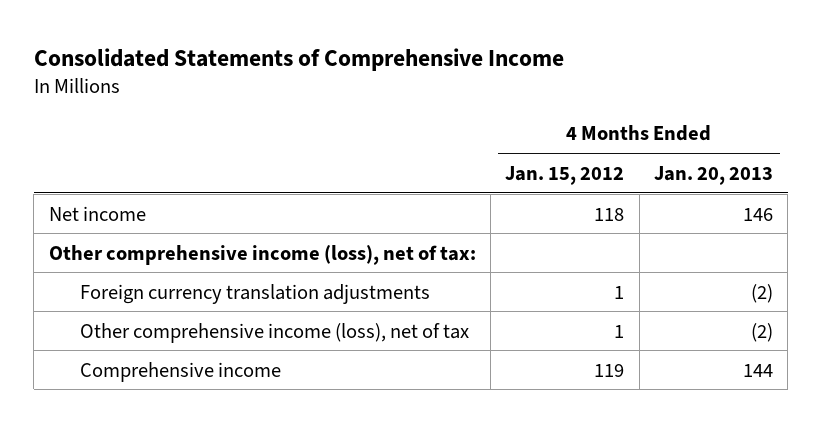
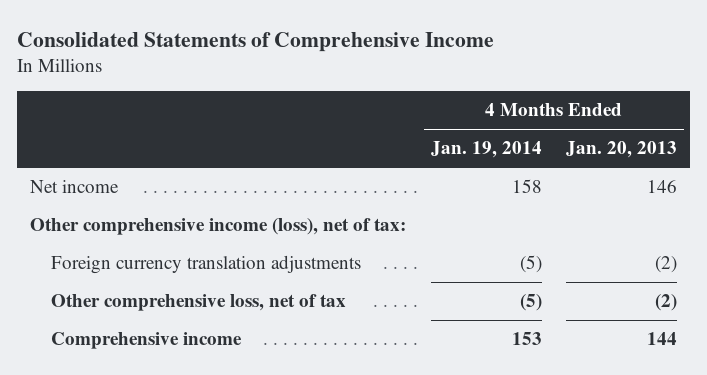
[505,165,625,185] Jan. 15, 2012 -> none
none -> [430,141,542,159] Jan. 19, 2014
[79,322,469,343] Other comprehensive income (loss), net of tax -> [51,294,347,312] Other comprehensive loss, net of tax

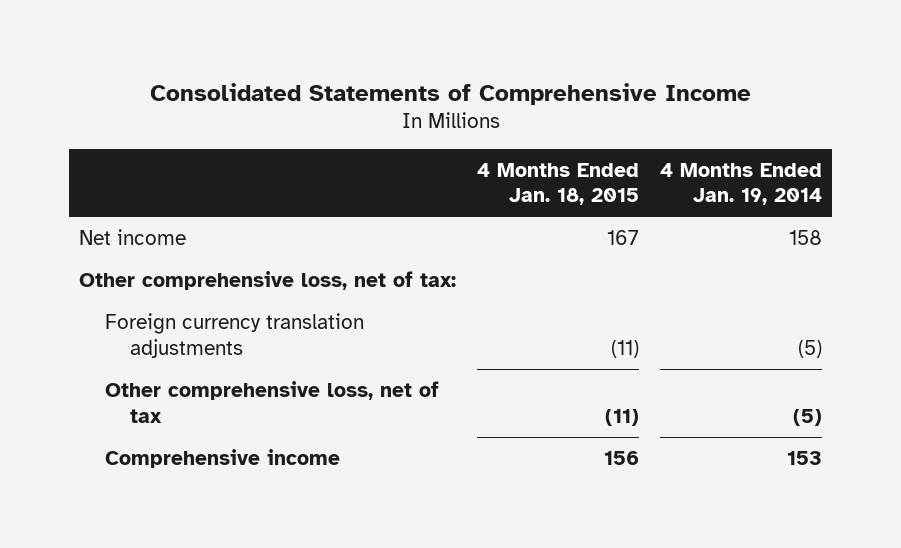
[566,141,678,159] Jan. 20, 2013 -> none
none -> [477,162,640,206] 4 Months Ended Jan. 18, 2015
[29,218,406,236] Other comprehensive income (loss), net of tax: -> [79,270,457,290] Other comprehensive loss, net of tax:

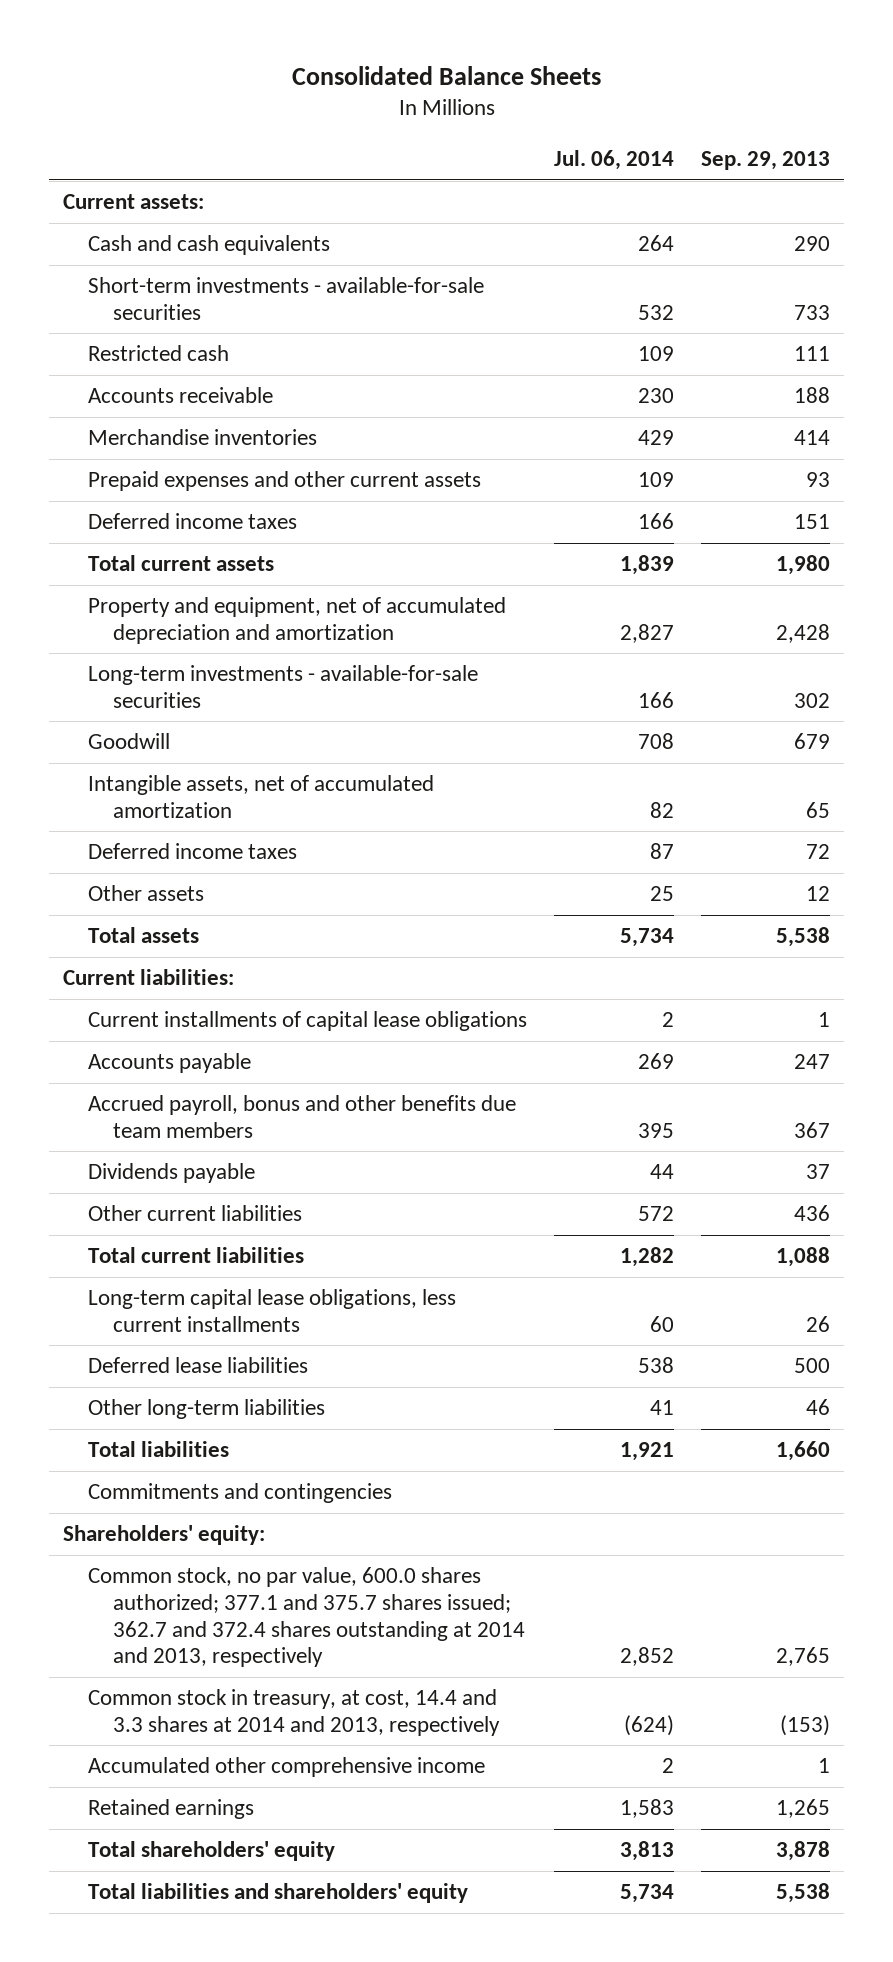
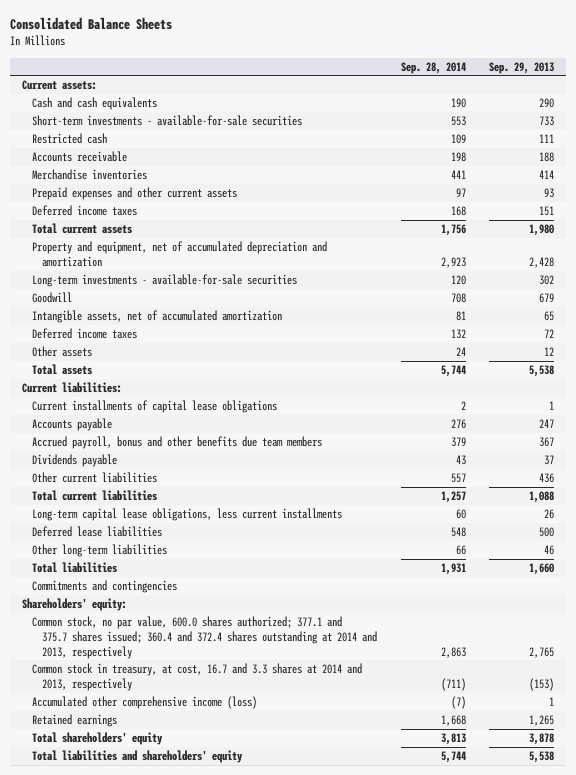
[554,150,675,171] Jul. 06, 2014 -> none
none -> [400,61,466,74] Sep. 28, 2014
[87,1567,525,1668] Common stock, no par value, 600.0 shares authorized; 377.1 and 375.7 shares issued; 362.7 and 372.4 shares outstanding at 2014 and 2013, respectively -> [31,616,378,659] Common stock, no par value, 600.0 shares authorized; 377.1 and 375.7 shares issued; 360.4 and 372.4 shares outstanding at 2014 and 2013, respectively
[87,1689,500,1736] Common stock in treasury, at cost, 14.4 and 3.3 shares at 2014 and 2013, respectively -> [31,663,362,691] Common stock in treasury, at cost, 16.7 and 3.3 shares at 2014 and 2013, respectively
[87,1757,485,1778] Accumulated other comprehensive income -> [31,696,257,710] Accumulated other comprehensive income (loss)

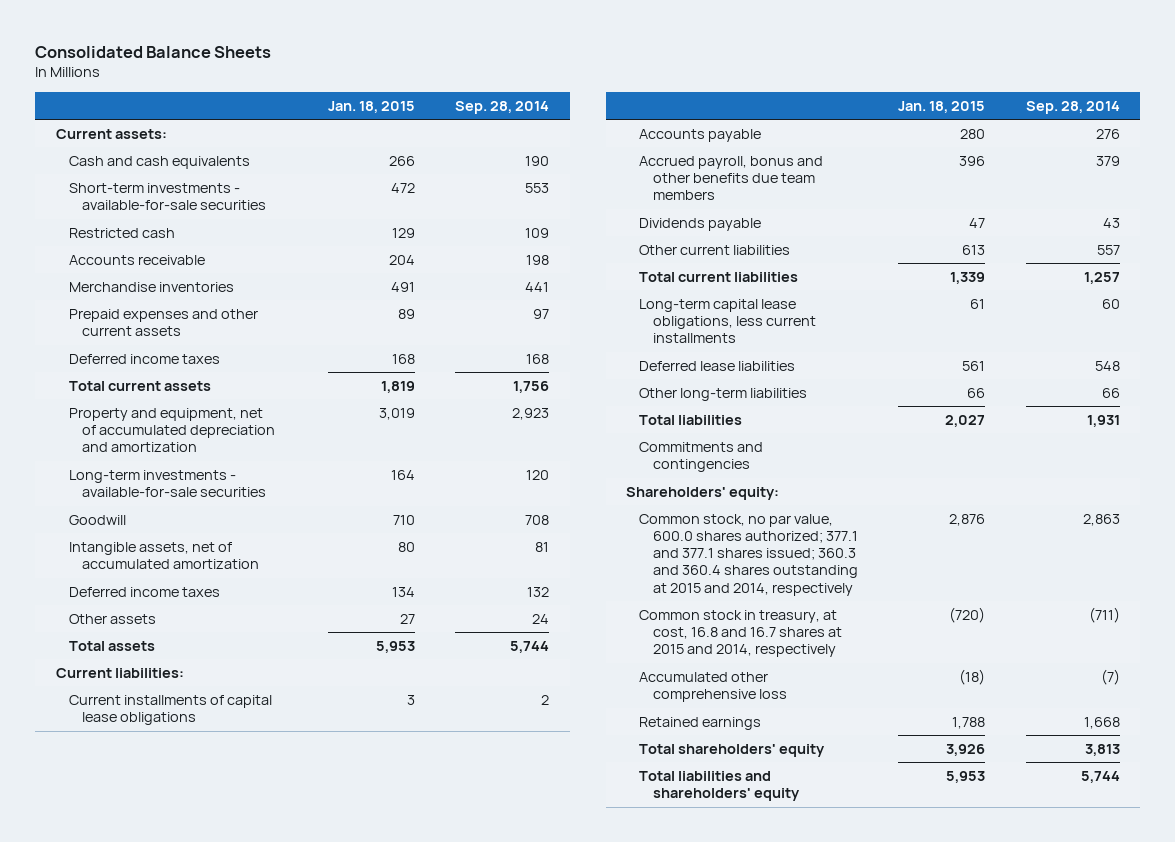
[489,61,555,74] Sep. 29, 2013 -> none
none -> [327,100,415,113] Jan. 18, 2015
[31,616,378,659] Common stock, no par value, 600.0 shares authorized; 377.1 and 375.7 shares issued; 360.4 and 372.4 shares outstanding at 2014 and 2013, respectively -> [639,514,858,596] Common stock, no par value, 600.0 shares authorized; 377.1 and 377.1 shares issued; 360.3 and 360.4 shares outstanding at 2015 and 2014, respectively
[31,663,362,691] Common stock in treasury, at cost, 16.7 and 3.3 shares at 2014 and 2013, respectively -> [639,610,842,658] Common stock in treasury, at cost, 16.8 and 16.7 shares at 2015 and 2014, respectively
[31,696,257,710] Accumulated other comprehensive income (loss) -> [639,672,787,703] Accumulated other comprehensive loss

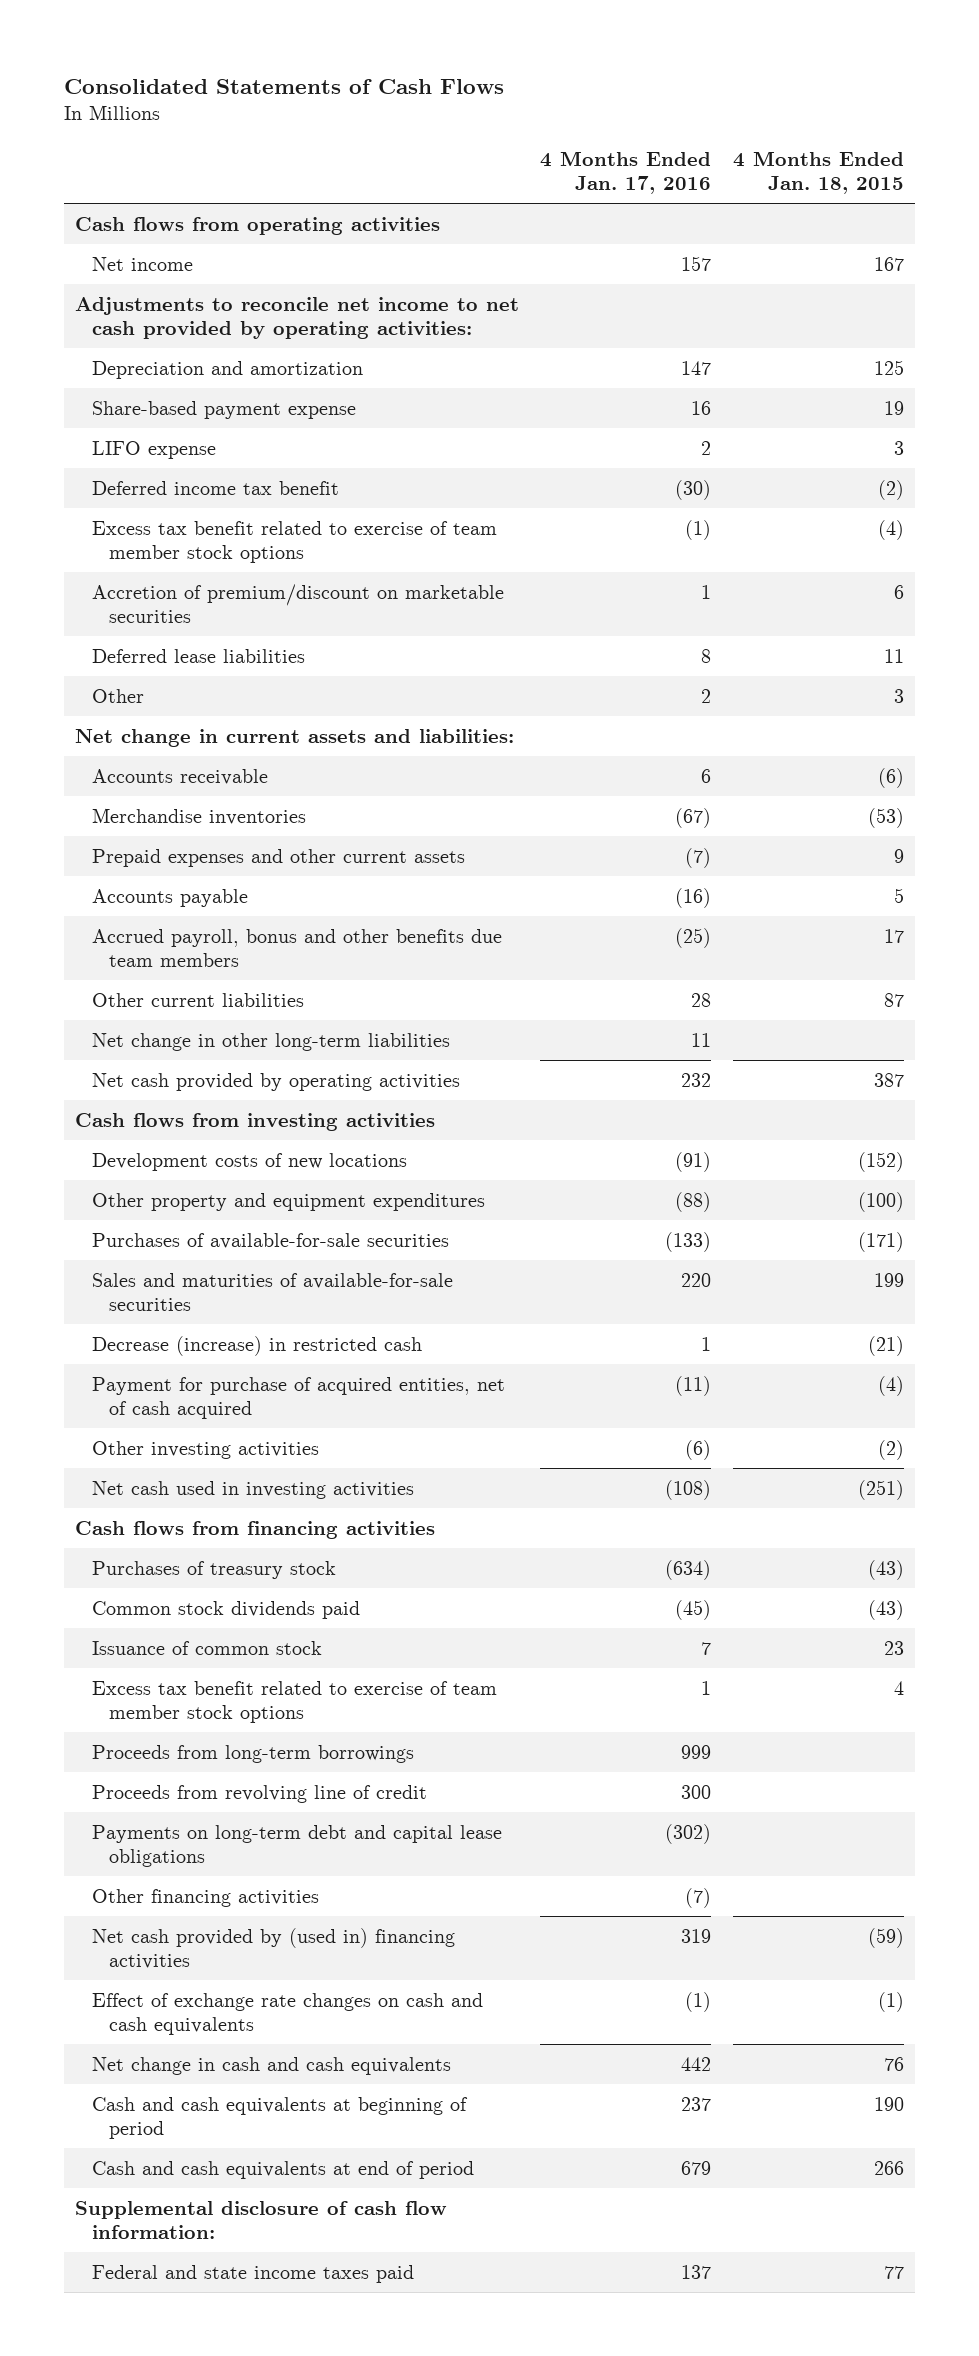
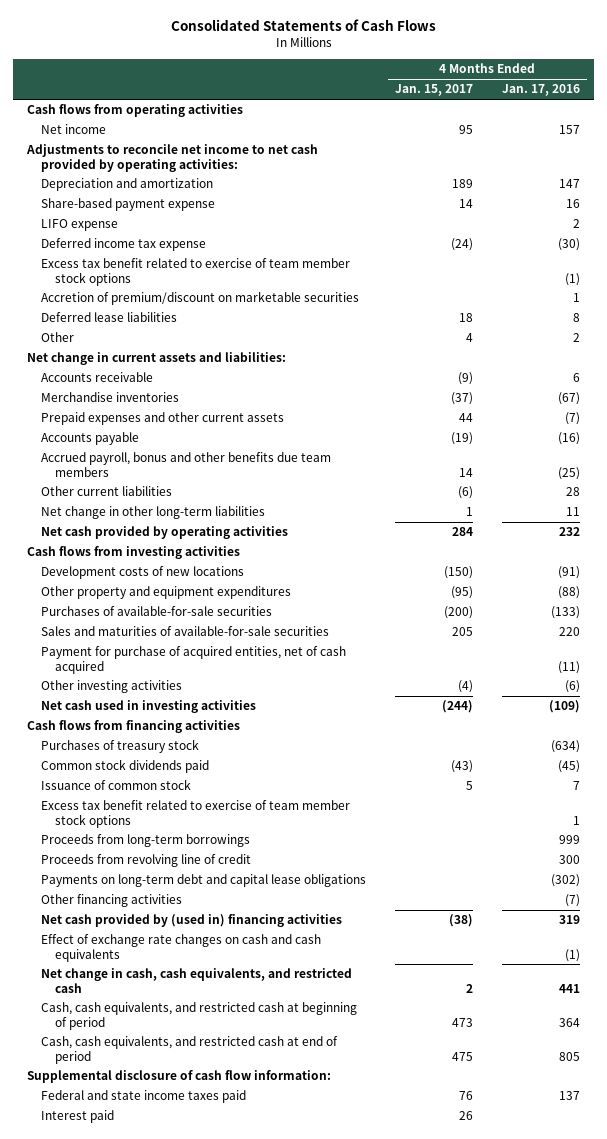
[733,150,905,194] 4 Months Ended Jan. 18, 2015 -> none
none -> [394,84,473,97] Jan. 15, 2017
[92,480,340,495] Deferred income tax benefit -> [40,238,206,252] Deferred income tax expense
[92,1335,423,1356] Decrease (increase) in restricted cash -> none
[665,1479,712,1500] (108) -> [548,700,580,714] (109)
[92,2056,452,2075] Net change in cash and cash equivalents -> [40,968,352,993] Net change in cash, cash equivalents, and restricted cash
[681,2056,712,2071] 442 -> [558,983,580,993] 441
[92,2096,469,2139] Cash and cash equivalents at beginning of period -> [40,1002,357,1030] Cash, cash equivalents, and restricted cash at beginning of period
[681,2096,712,2111] 237 -> [558,1017,580,1027] 364
[92,2160,475,2179] Cash and cash equivalents at end of period -> [40,1036,338,1064] Cash, cash equivalents, and restricted cash at end of period
[681,2160,712,2175] 679 -> [558,1051,580,1061] 805
none -> [40,1110,114,1124] Interest paid

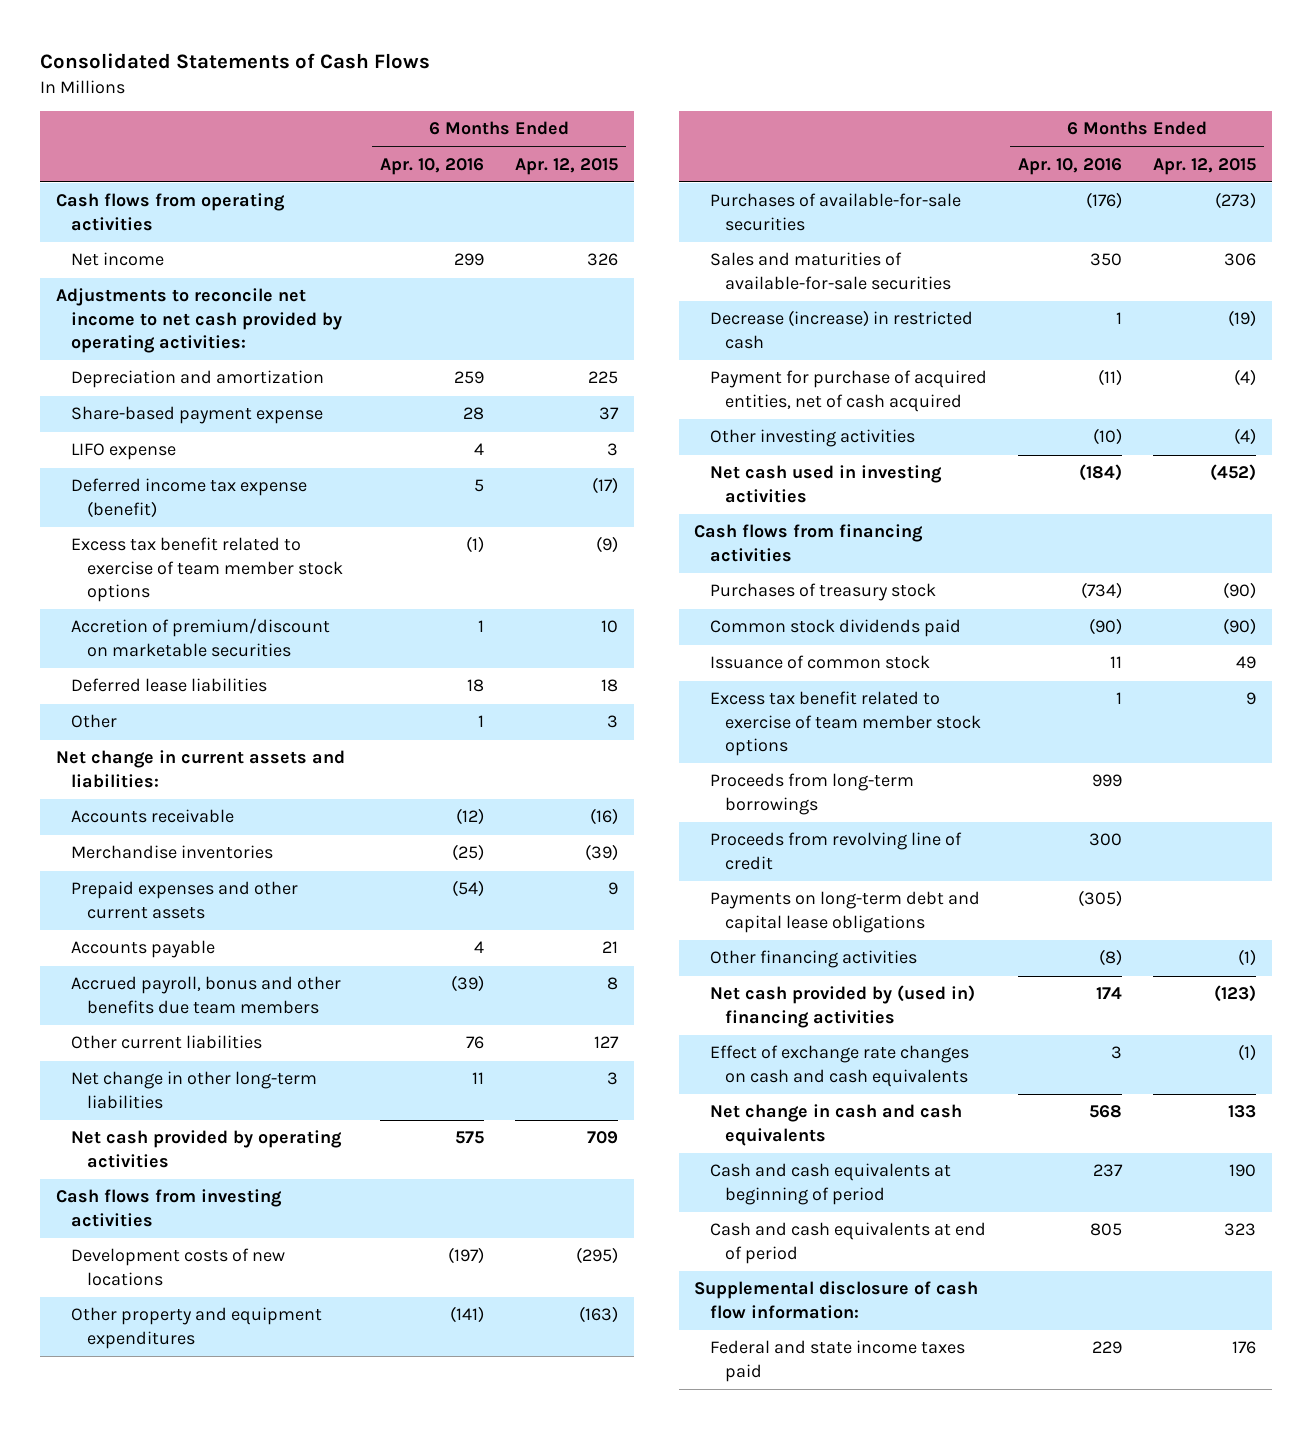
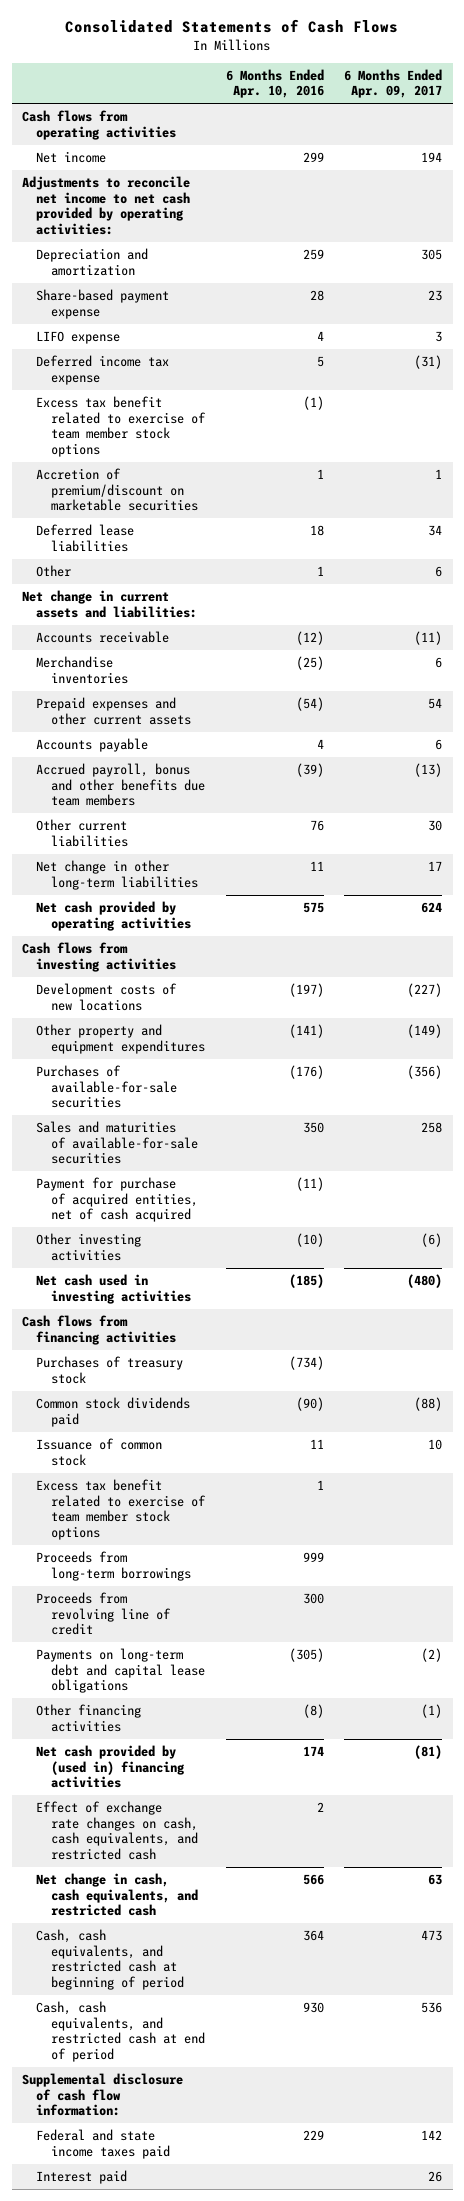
[515,157,619,175] Apr. 12, 2015 -> none
none -> [344,68,443,99] 6 Months Ended Apr. 09, 2017
[71,478,308,518] Deferred income tax expense (benefit) -> [36,355,170,385] Deferred income tax expense
[709,310,973,349] Decrease (increase) in restricted cash -> none
[1078,464,1122,482] (184) -> [288,1274,324,1289] (185)
[709,1045,969,1087] Effect of exchange rate changes on cash and cash equivalents -> [36,1801,198,1860] Effect of exchange rate changes on cash, cash equivalents, and restricted cash
[1110,1046,1122,1060] 3 -> [316,1802,324,1813] 2
[709,1104,962,1146] Net change in cash and cash equivalents -> [36,1873,198,1917] Net change in cash, cash equivalents, and restricted cash
[1088,1105,1122,1119] 568 -> [302,1874,324,1886] 566
[709,1163,951,1205] Cash and cash equivalents at beginning of period -> [36,1929,184,1990] Cash, cash equivalents, and restricted cash at beginning of period
[1092,1164,1123,1178] 237 -> [302,1930,324,1942] 364
[709,1222,986,1264] Cash and cash equivalents at end of period -> [36,2001,205,2062] Cash, cash equivalents, and restricted cash at end of period
[1089,1223,1122,1237] 805 -> [302,2002,324,2014] 930
none -> [36,2170,128,2185] Interest paid

